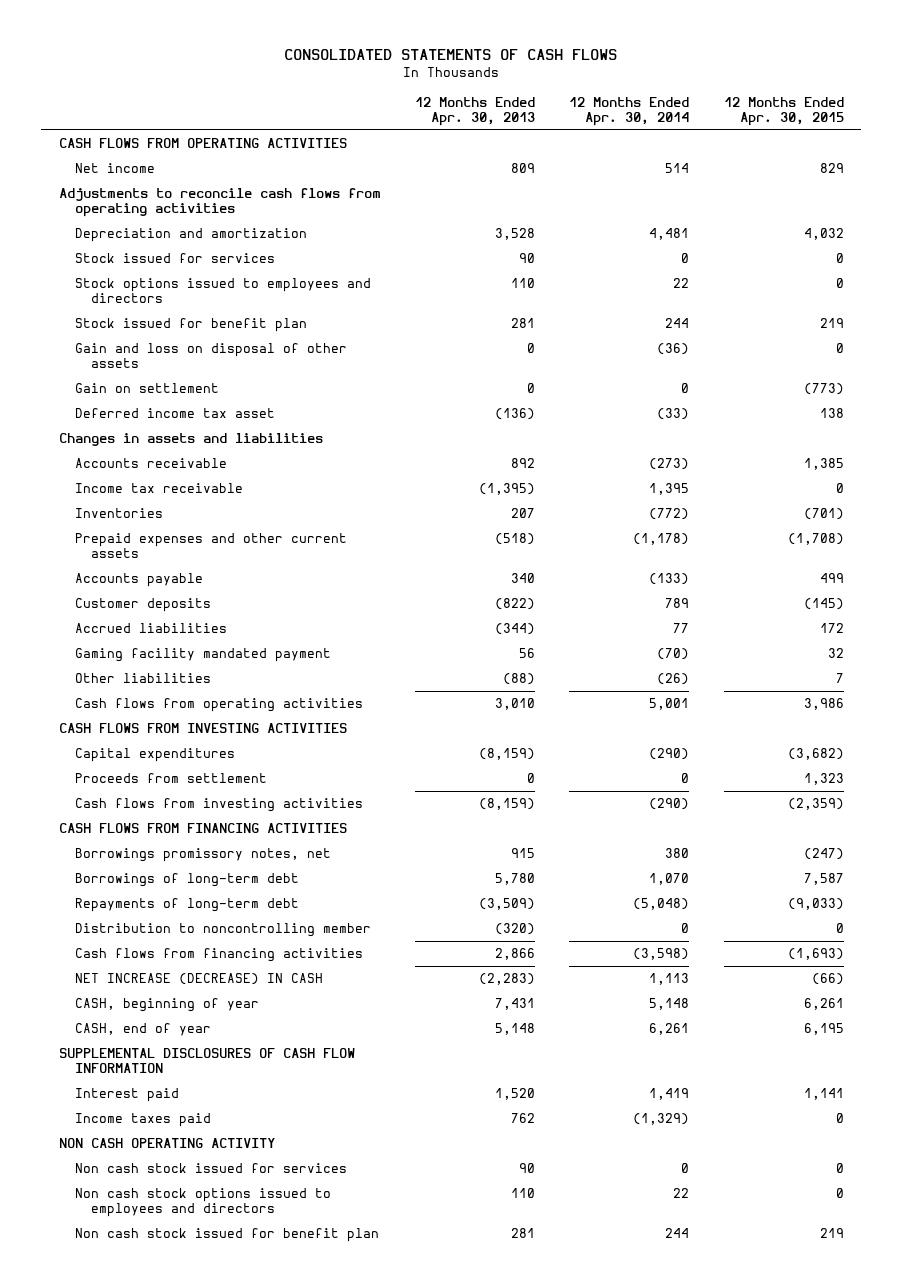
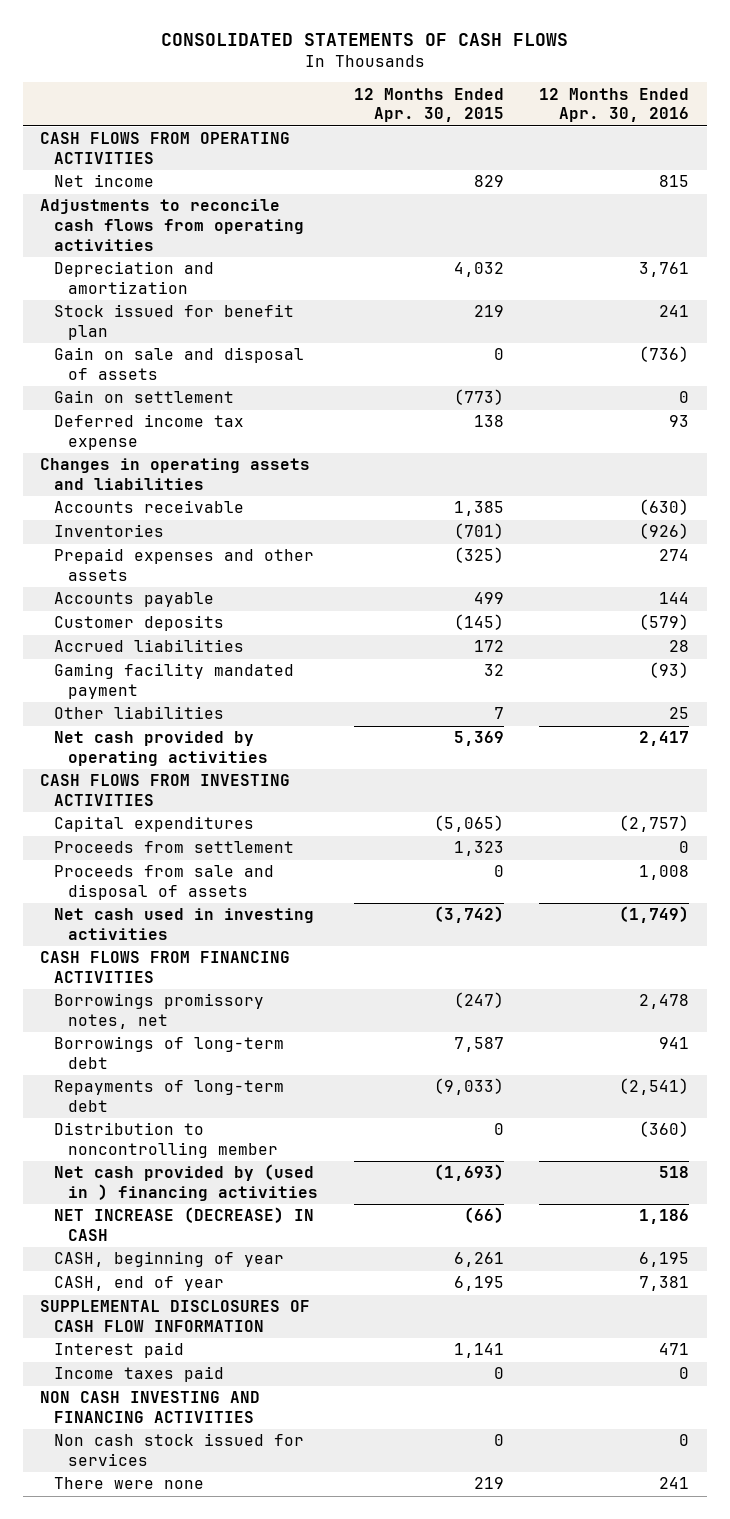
[414,96,535,126] 12 Months Ended Apr. 30, 2013 -> none
[569,96,690,126] 12 Months Ended Apr. 30, 2014 -> none
none -> [539,87,690,123] 12 Months Ended Apr. 30, 2016
[74,253,275,264] Stock issued for services -> none
[74,278,371,304] Stock options issued to employees and directors -> none
[74,343,347,369] Gain and loss on disposal of other assets -> [54,347,305,381] Gain on sale and disposal of assets
[74,408,275,419] Deferred income tax asset -> [54,414,245,451] Deferred income tax expense
[58,433,323,447] Changes in assets and liabilities -> [40,458,311,491] Changes in operating assets and liabilities
[74,483,243,494] Income tax receivable -> none
[74,533,347,559] Prepaid expenses and other current assets -> [54,548,315,582] Prepaid expenses and other assets
[787,533,844,546] (1,708) -> [453,547,504,564] (325)
[74,698,363,713] Cash flows from operating activities -> [54,731,268,767] Net cash provided by operating activities
[803,698,844,711] 3,986 -> [453,731,504,747] 5,369
[787,748,844,761] (3,682) -> [433,815,504,833] (5,065)
none -> [54,865,275,901] Proceeds from sale and disposal of assets
[74,798,363,813] Cash flows from investing activities -> [54,908,315,941] Net cash used in investing activities
[787,798,844,811] (2,359) -> [433,906,504,924] (3,742)
[74,948,363,963] Cash flows from financing activities -> [54,1164,318,1202] Net cash provided by (used in ) financing activities
[58,1138,275,1149] NON CASH OPERATING ACTIVITY -> [40,1391,261,1424] NON CASH INVESTING AND FINANCING ACTIVITIES
[74,1188,331,1218] Non cash stock options issued to employees and directors -> none
[74,1228,379,1243] Non cash stock issued for benefit plan -> [54,1477,205,1490] There were none

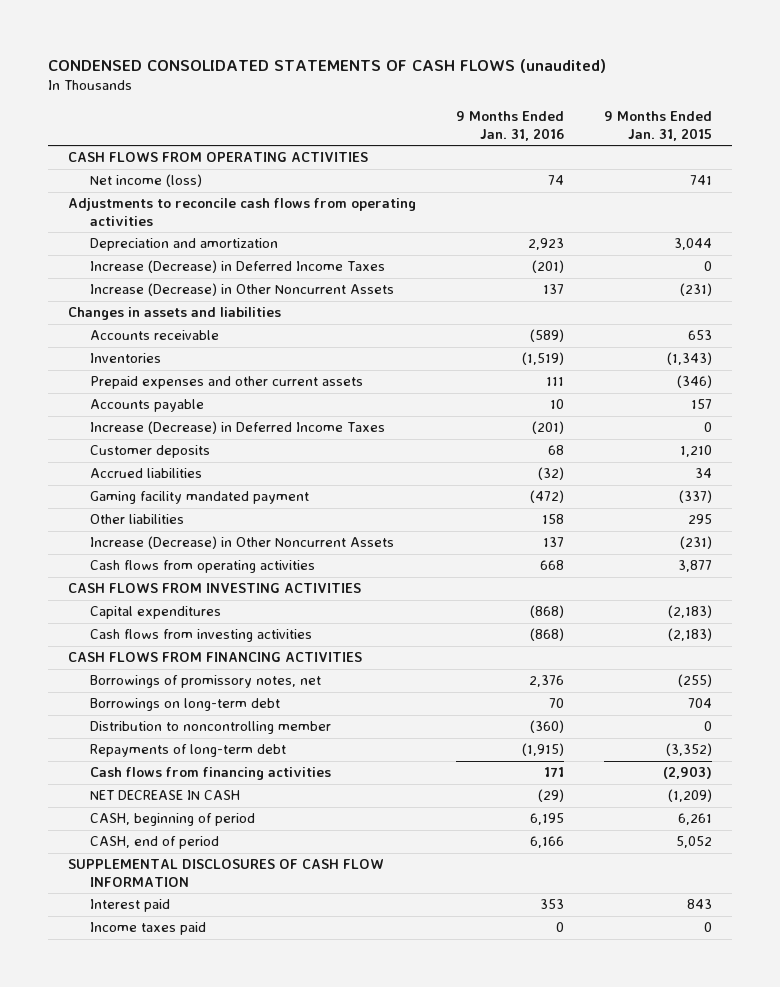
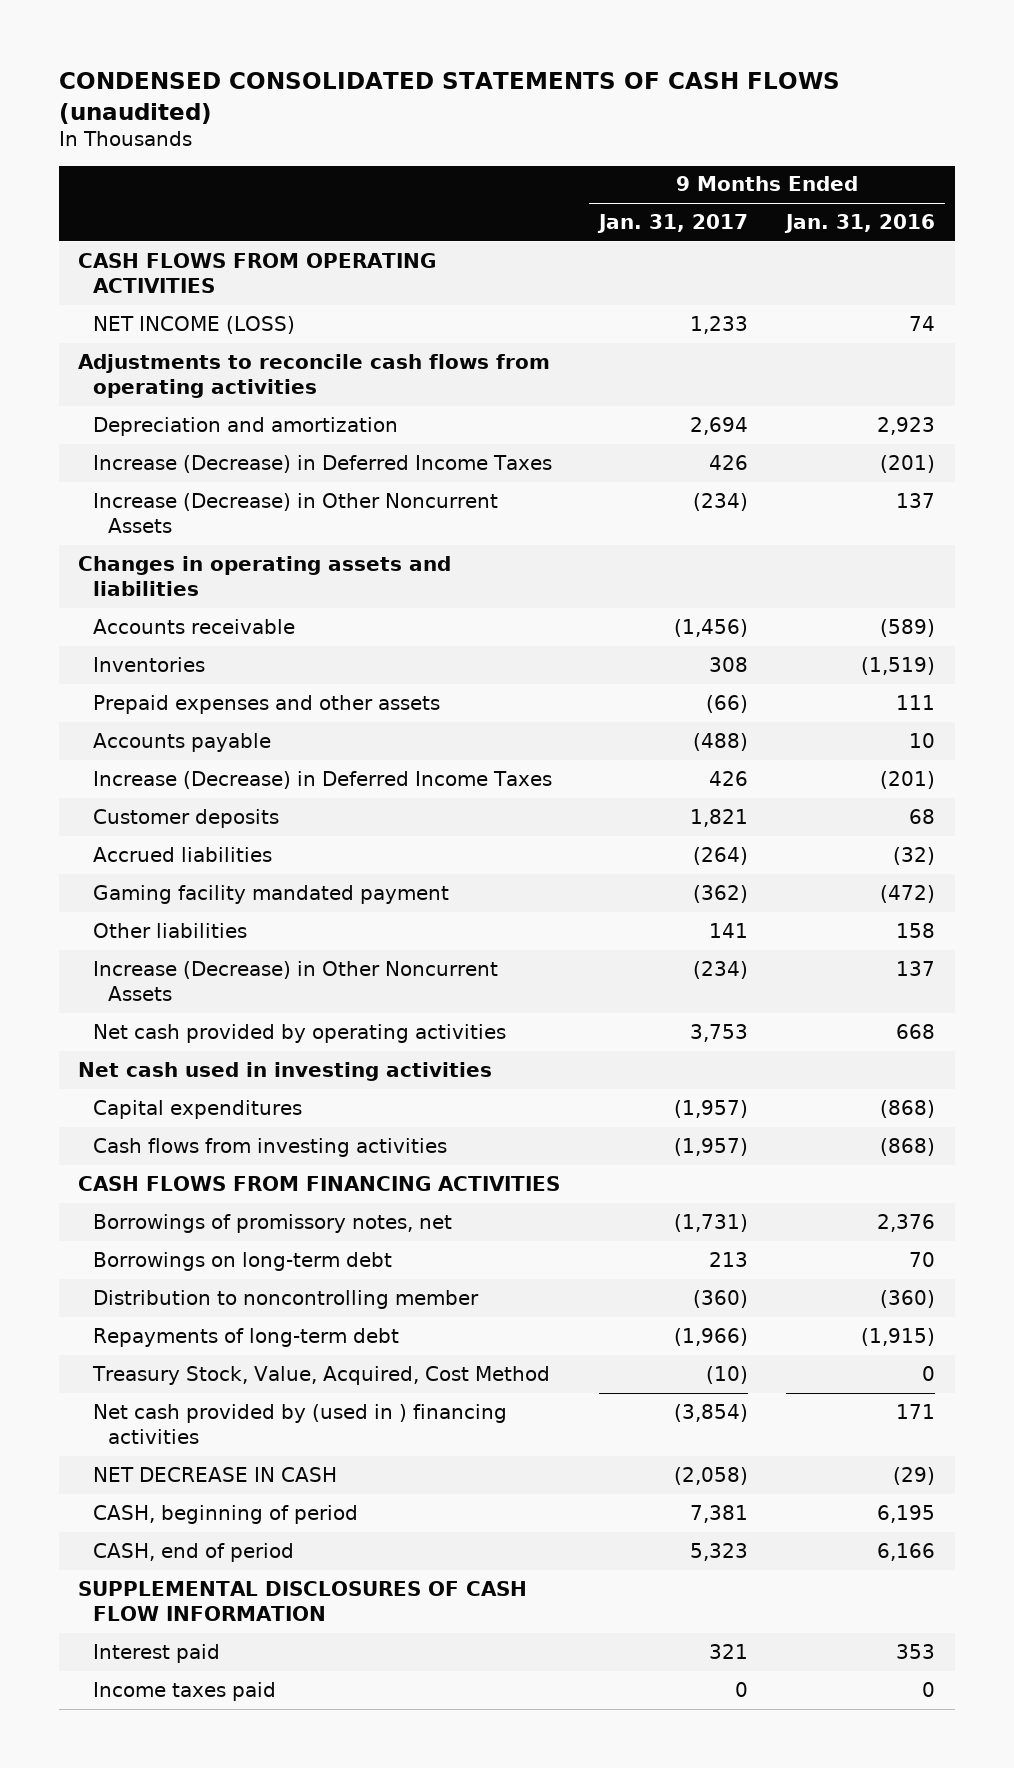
[604,111,713,141] 9 Months Ended Jan. 31, 2015 -> none
none -> [596,214,748,234] Jan. 31, 2017
[89,174,202,188] Net income (loss) -> [93,315,296,334] NET INCOME (LOSS)
[68,307,282,321] Changes in assets and liabilities -> [78,555,452,597] Changes in operating assets and liabilities
[89,376,363,390] Prepaid expenses and other current assets -> [93,694,441,714] Prepaid expenses and other assets
[89,560,315,574] Cash flows from operating activities -> [93,1023,507,1043] Net cash provided by operating activities
[68,583,362,594] CASH FLOWS FROM INVESTING ACTIVITIES -> [78,1061,493,1081] Net cash used in investing activities
none -> [92,1365,551,1385] Treasury Stock, Value, Acquired, Cost Method
[89,767,331,781] Cash flows from financing activities -> [93,1403,508,1445] Net cash provided by (used in ) financing activities

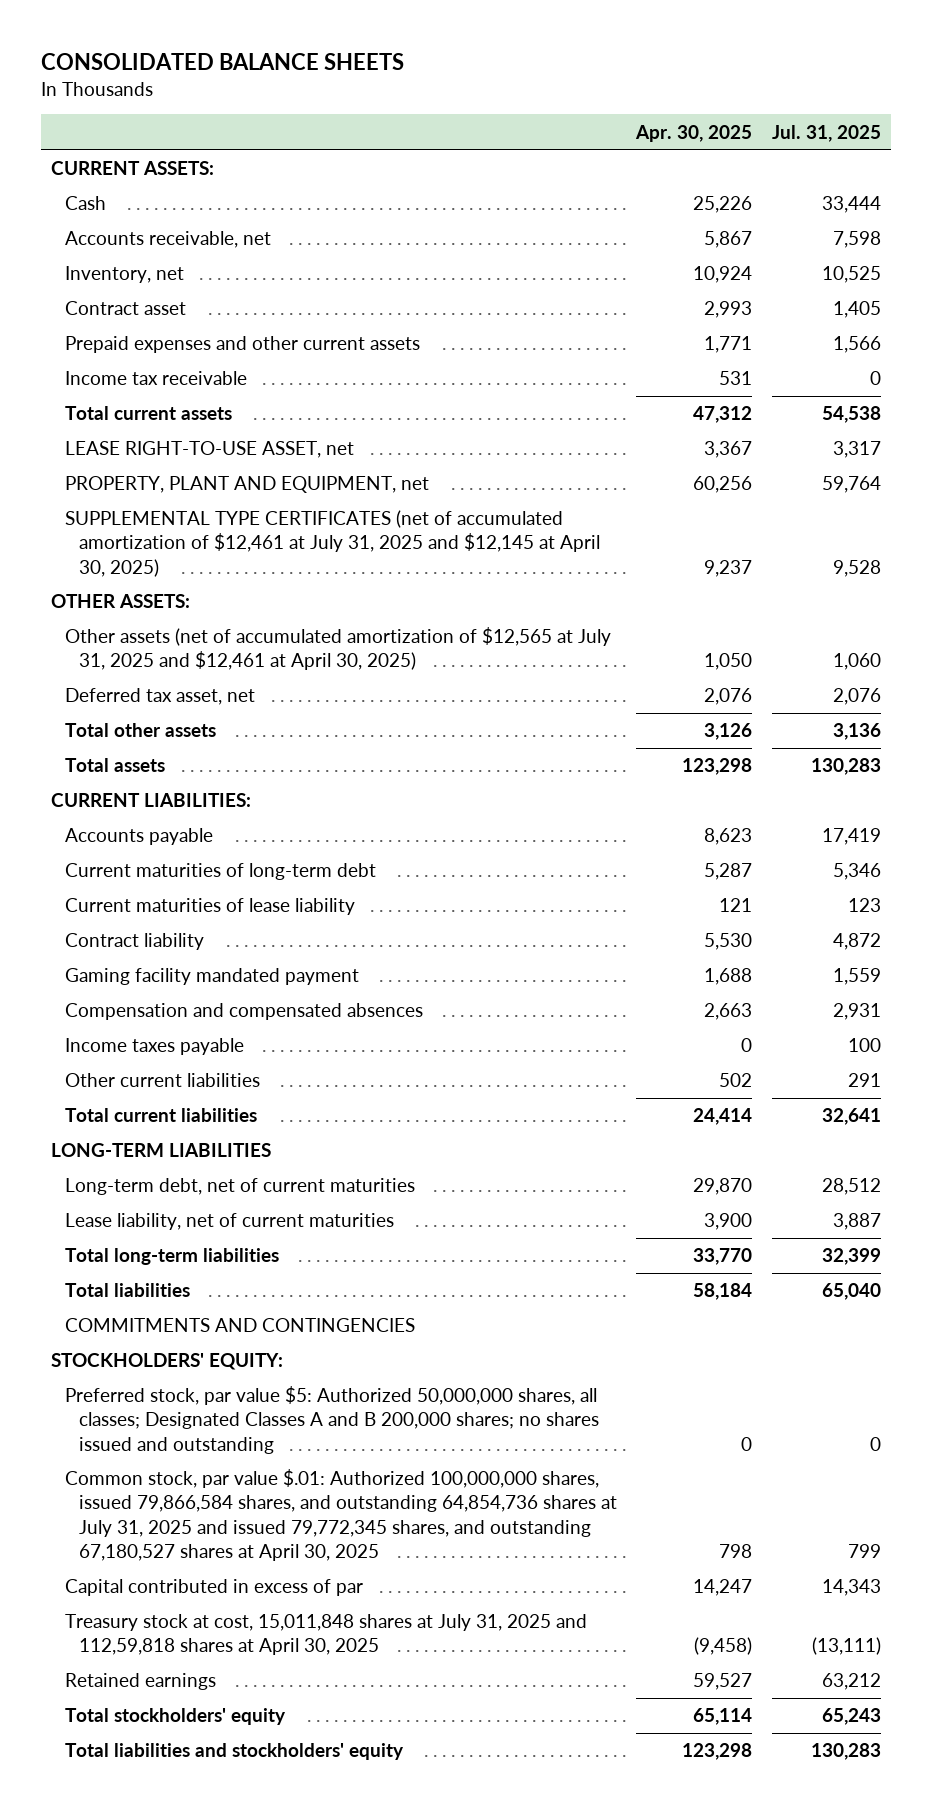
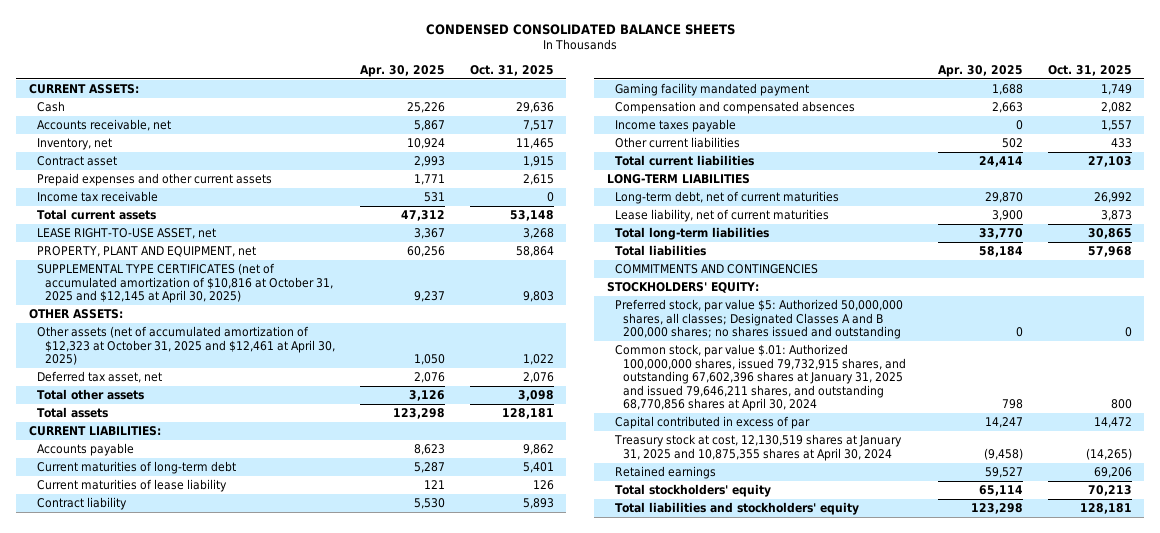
[41,53,405,71] CONSOLIDATED BALANCE SHEETS -> [426,23,736,35] CONDENSED CONSOLIDATED BALANCE SHEETS
[772,124,882,142] Jul. 31, 2025 -> none
none -> [469,64,554,76] Oct. 31, 2025
[64,510,600,577] SUPPLEMENTAL TYPE CERTIFICATES (net of accumulated amortization of $12,461 at July 31, 2025 and $12,145 at April 30, 2025) -> [36,263,334,304] SUPPLEMENTAL TYPE CERTIFICATES (net of accumulated amortization of $10,816 at October 31, 2025 and $12,145 at April 30, 2025)
[64,627,611,671] Other assets (net of accumulated amortization of $12,565 at July 31, 2025 and $12,461 at April 30, 2025) -> [36,326,336,366] Other assets (net of accumulated amortization of $12,323 at October 31, 2025 and $12,461 at April 30, 2025)
[64,1469,617,1561] Common stock, par value $.01: Authorized 100,000,000 shares, issued 79,866,584 shares, and outstanding 64,854,736 shares at July 31, 2025 and issued 79,772,345 shares, and outstanding 67,180,527 shares at April 30, 2025 -> [614,344,907,412] Common stock, par value $.01: Authorized 100,000,000 shares, issued 79,732,915 shares, and outstanding 67,602,396 shares at January 31, 2025 and issued 79,646,211 shares, and outstanding 68,770,856 shares at April 30, 2024
[64,1614,587,1656] Treasury stock at cost, 15,011,848 shares at July 31, 2025 and 112,59,818 shares at April 30, 2025 -> [613,434,902,461] Treasury stock at cost, 12,130,519 shares at January 31, 2025 and 10,875,355 shares at April 30, 2024

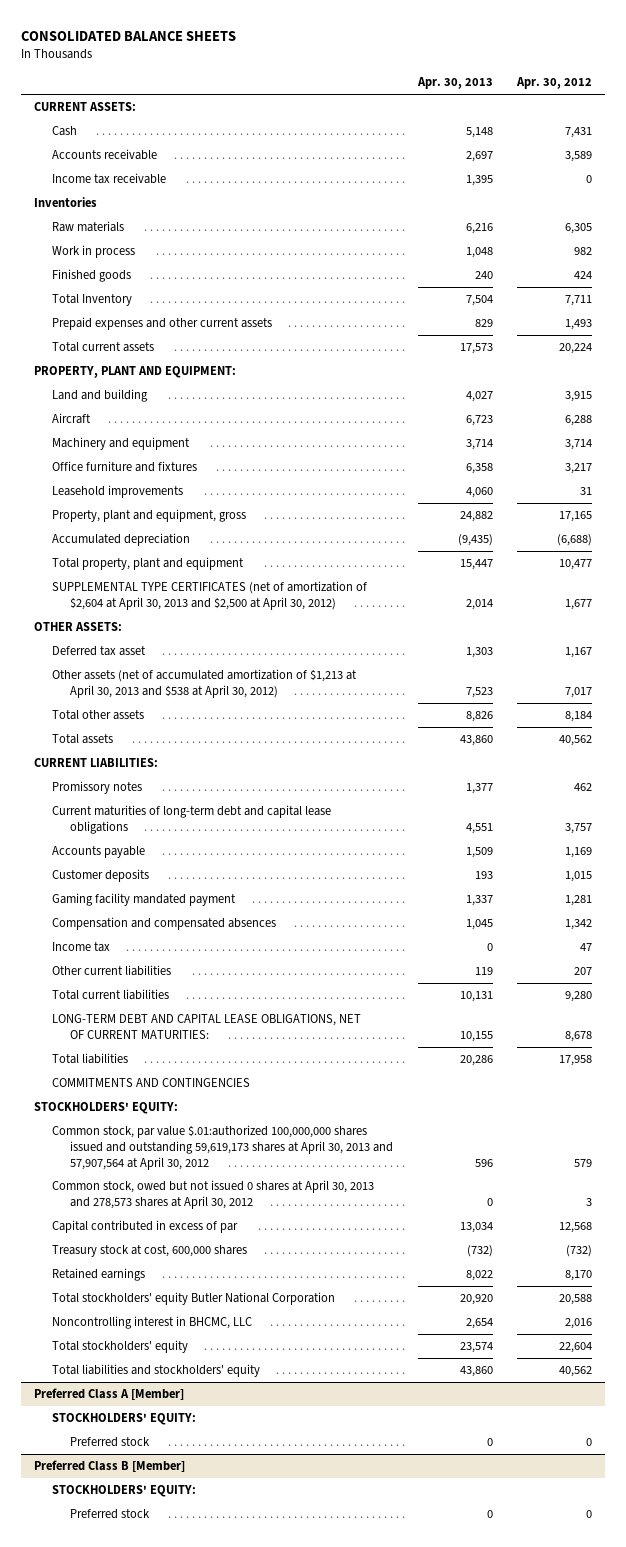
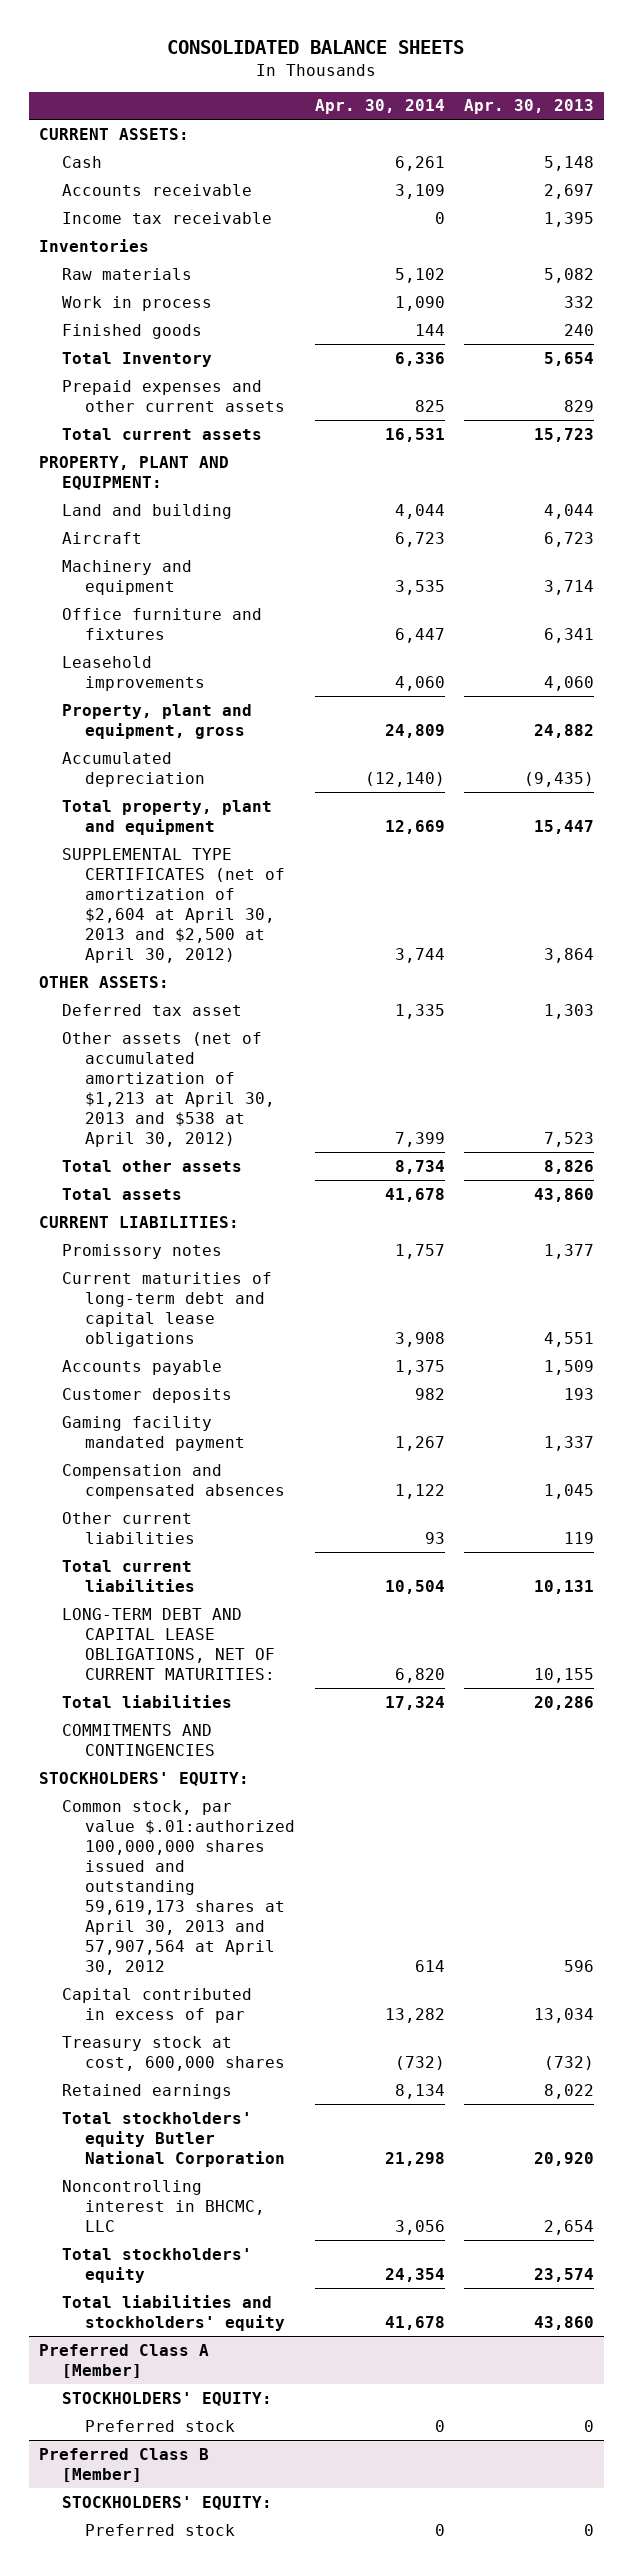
[516,77,593,90] Apr. 30, 2012 -> none
none -> [314,99,445,115] Apr. 30, 2014
[465,223,493,235] 6,216 -> [544,267,595,283] 5,082
[465,247,493,259] 1,048 -> [564,295,595,308] 332
[465,295,493,307] 7,504 -> [544,351,595,366] 5,654
[459,343,493,355] 17,573 -> [534,427,595,442] 15,723
[465,391,493,403] 4,027 -> [544,503,595,519] 4,044
[465,463,493,475] 6,358 -> [544,627,595,643] 6,341
[465,598,493,610] 2,014 -> [544,947,595,963] 3,864
[51,942,110,953] Income tax -> none
[51,1180,374,1209] Common stock, owed but not issued 0 shares at April 30, 2013 and 278,573 shares at April 30, 2012 -> none

